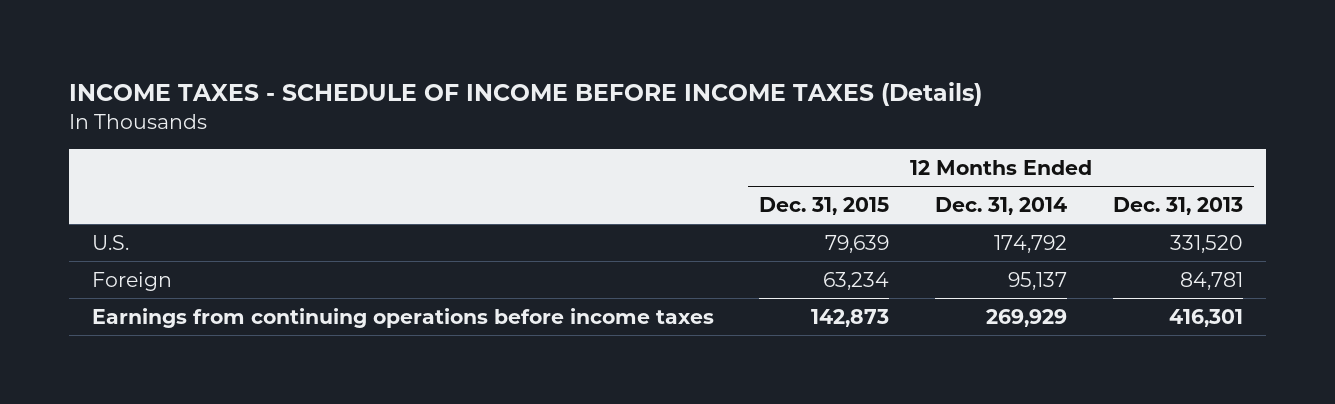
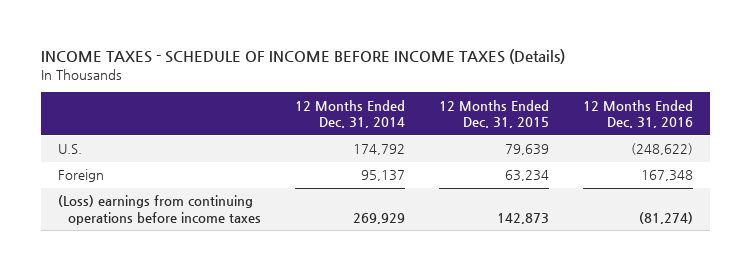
[1112,196,1243,215] Dec. 31, 2013 -> none
none -> [582,99,693,129] 12 Months Ended Dec. 31, 2016
[91,307,714,328] Earnings from continuing operations before income taxes -> [57,195,261,225] (Loss) earnings from continuing operations before income taxes

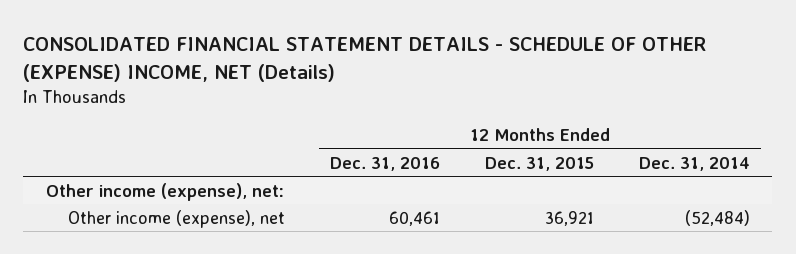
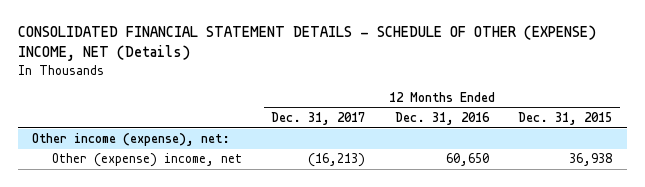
[638,156,750,171] Dec. 31, 2014 -> none
none -> [271,112,366,126] Dec. 31, 2017
[68,209,286,228] Other income (expense), net -> [51,153,242,168] Other (expense) income, net
[388,210,440,226] 60,461 -> [445,153,489,167] 60,650
[544,210,594,226] 36,921 -> [569,153,613,167] 36,938

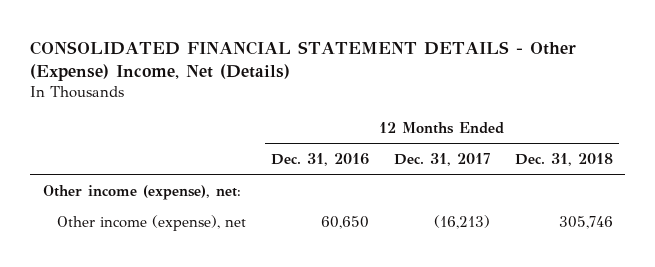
[17,25,596,62] CONSOLIDATED FINANCIAL STATEMENT DETAILS - SCHEDULE OF OTHER (EXPENSE) INCOME, NET (Details) -> [30,40,577,82] CONSOLIDATED FINANCIAL STATEMENT DETAILS - Other (Expense) Income, Net (Details)
[518,112,613,126] Dec. 31, 2015 -> none
none -> [514,153,613,167] Dec. 31, 2018
[51,153,242,168] Other (expense) income, net -> [57,214,247,231] Other income (expense), net

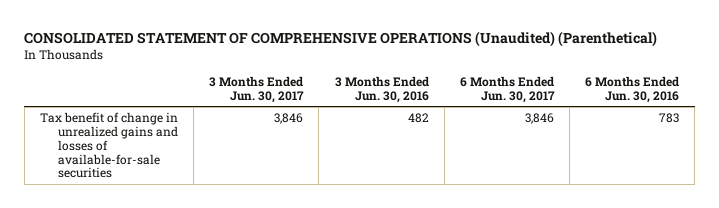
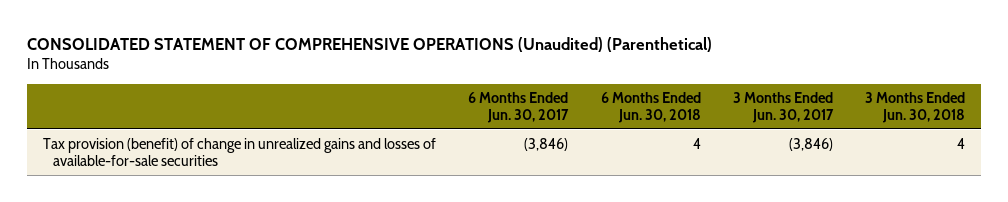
[334,75,429,103] 3 Months Ended Jun. 30, 2016 -> none
[585,75,680,103] 6 Months Ended Jun. 30, 2016 -> none
none -> [600,91,701,123] 6 Months Ended Jun. 30, 2018
none -> [865,91,966,123] 3 Months Ended Jun. 30, 2018
[39,112,179,179] Tax benefit of change in unrealized gains and losses of available-for-sale securities -> [43,137,437,167] Tax provision (benefit) of change in unrealized gains and losses of available-for-sale securities
[274,113,304,125] 3,846 -> [788,137,833,151] (3,846)
[524,113,554,125] 3,846 -> [524,137,569,151] (3,846)

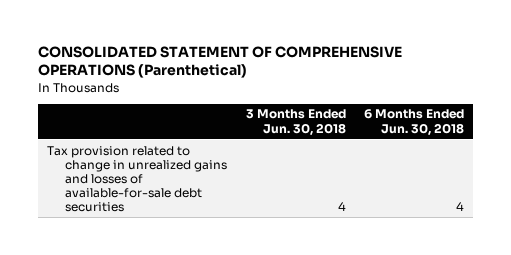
[27,36,713,52] CONSOLIDATED STATEMENT OF COMPREHENSIVE OPERATIONS (Unaudited) (Parenthetical) -> [38,45,403,79] CONSOLIDATED STATEMENT OF COMPREHENSIVE OPERATIONS (Parenthetical)
[468,91,570,123] 6 Months Ended Jun. 30, 2017 -> none
[732,91,834,123] 3 Months Ended Jun. 30, 2017 -> none
[43,137,437,167] Tax provision (benefit) of change in unrealized gains and losses of available-for-sale securities -> [47,145,228,213] Tax provision related to change in unrealized gains and losses of available-for-sale debt securities

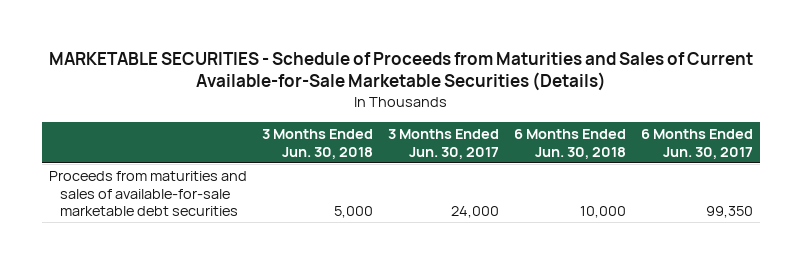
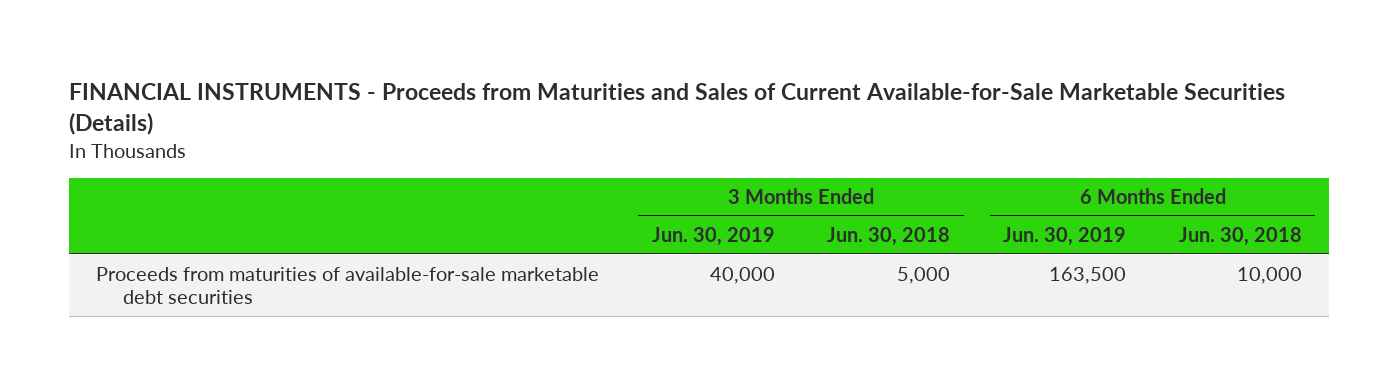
[49,51,754,92] MARKETABLE SECURITIES - Schedule of Proceeds from Maturities and Sales of Current Available-for-Sale Marketable Securities (Details) -> [69,83,1286,135] FINANCIAL INSTRUMENTS - Proceeds from Maturities and Sales of Current Available-for-Sale Marketable Securities (Details)
[388,128,500,159] 3 Months Ended Jun. 30, 2017 -> none
[640,128,753,159] 6 Months Ended Jun. 30, 2017 -> none
none -> [651,226,775,246] Jun. 30, 2019
none -> [1003,226,1127,246] Jun. 30, 2019
[49,170,248,217] Proceeds from maturities and sales of available-for-sale marketable debt securities -> [95,267,599,305] Proceeds from maturities of available-for-sale marketable debt securities

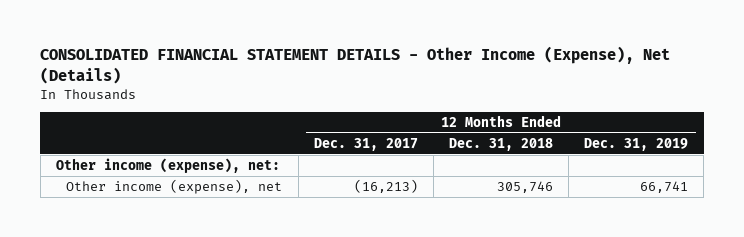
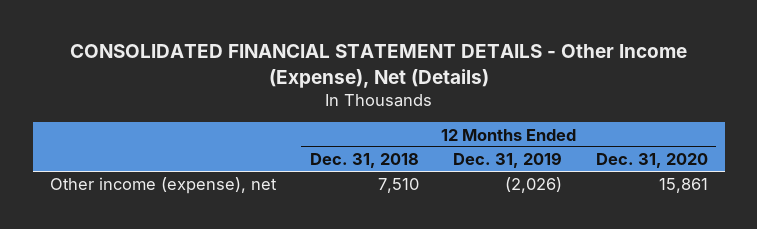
[313,137,418,151] Dec. 31, 2017 -> none
none -> [595,153,708,169] Dec. 31, 2020
[55,158,280,174] Other income (expense), net: -> none
[496,181,553,194] 305,746 -> [377,178,419,194] 7,510
[640,181,689,194] 66,741 -> [504,177,562,194] (2,026)

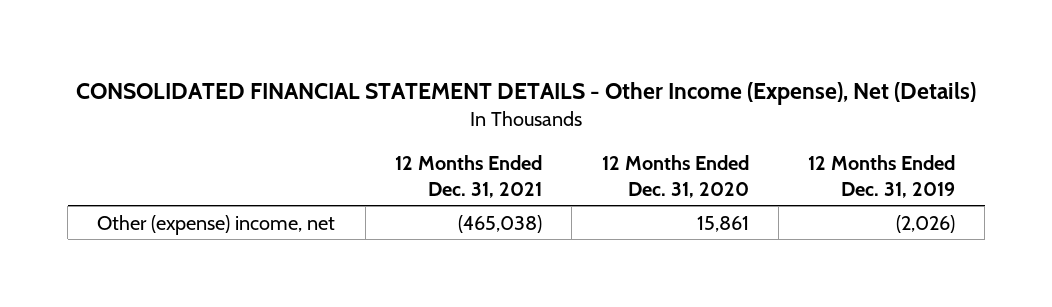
[309,153,419,169] Dec. 31, 2018 -> none
none -> [394,155,542,198] 12 Months Ended Dec. 31, 2021
[49,177,277,195] Other income (expense), net -> [97,214,336,235] Other (expense) income, net

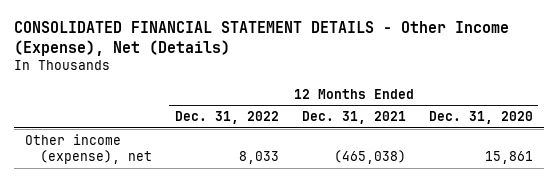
[808,155,956,198] 12 Months Ended Dec. 31, 2019 -> none
none -> [174,111,279,125] Dec. 31, 2022
[97,214,336,235] Other (expense) income, net -> [25,133,152,165] Other income (expense), net

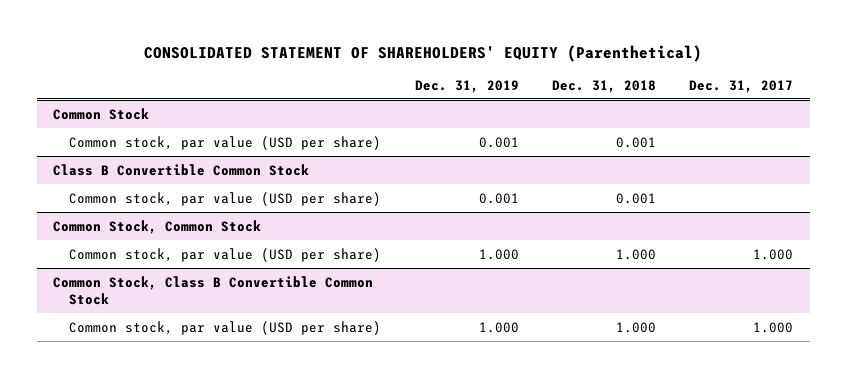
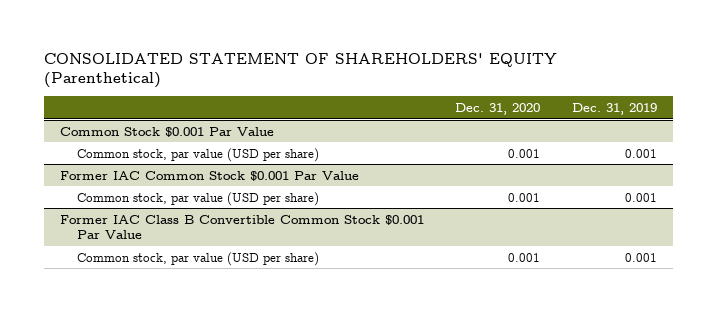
[551,79,656,93] Dec. 31, 2018 -> none
[688,79,793,93] Dec. 31, 2017 -> none
none -> [455,102,541,115] Dec. 31, 2020
[53,107,150,120] Common Stock -> [59,126,274,137] Common Stock $0.001 Par Value
[53,163,310,176] Class B Convertible Common Stock -> none
none -> [59,170,359,181] Former IAC Common Stock $0.001 Par Value
[53,219,262,234] Common Stock, Common Stock -> none
[53,275,374,306] Common Stock, Class B Convertible Common Stock -> none
[69,320,382,335] Common stock, par value (USD per share) -> none
none -> [59,214,424,239] Former IAC Class B Convertible Common Stock $0.001 Par Value
[478,248,519,260] 1.000 -> [625,252,658,262] 0.001

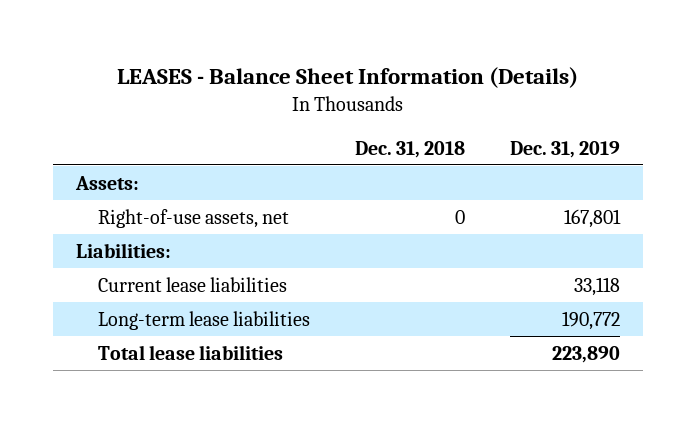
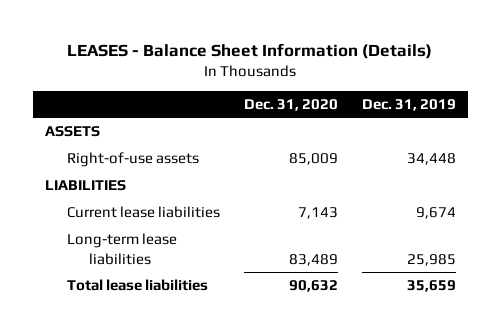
[355,140,466,158] Dec. 31, 2018 -> none
none -> [243,98,338,111] Dec. 31, 2020
[74,175,139,190] Assets: -> [44,126,100,138] ASSETS
[98,208,290,228] Right-of-use assets, net -> [66,152,199,168] Right-of-use assets
[564,208,622,228] 167,801 -> [407,153,457,166] 34,448
[75,242,171,258] Liabilities: -> [44,180,126,192] LIABILITIES
[574,276,621,296] 33,118 -> [416,207,457,220] 9,674
[562,310,621,330] 190,772 -> [407,253,457,266] 25,985
[552,345,621,363] 223,890 -> [407,280,457,293] 35,659

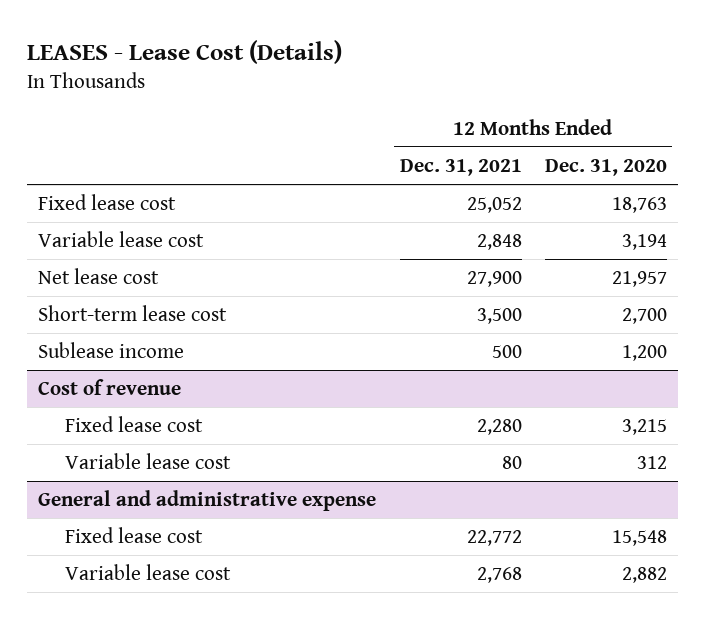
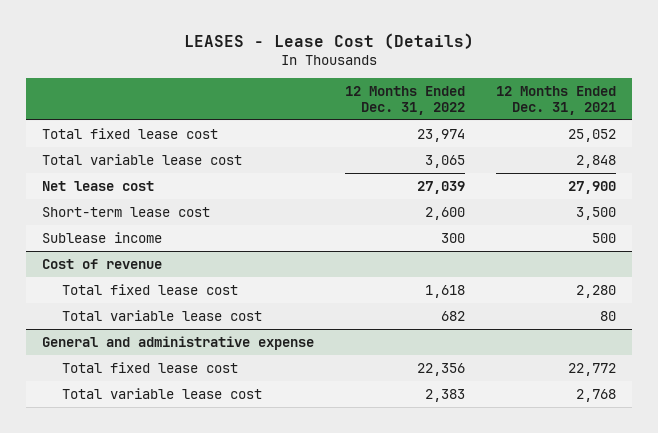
[544,159,667,177] Dec. 31, 2020 -> none
none -> [344,86,465,115] 12 Months Ended Dec. 31, 2022
[38,194,177,211] Fixed lease cost -> [41,127,218,139] Total fixed lease cost
[38,231,205,248] Variable lease cost -> [41,153,242,165] Total variable lease cost
[65,416,204,433] Fixed lease cost -> [62,283,239,295] Total fixed lease cost
[65,453,232,470] Variable lease cost -> [62,309,263,321] Total variable lease cost
[65,527,204,544] Fixed lease cost -> [62,361,239,373] Total fixed lease cost
[65,564,232,581] Variable lease cost -> [62,387,263,399] Total variable lease cost

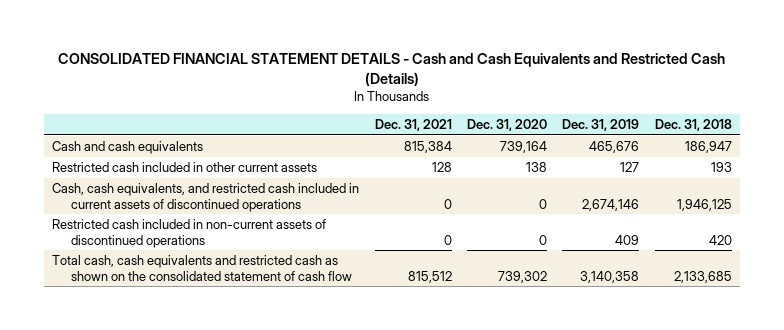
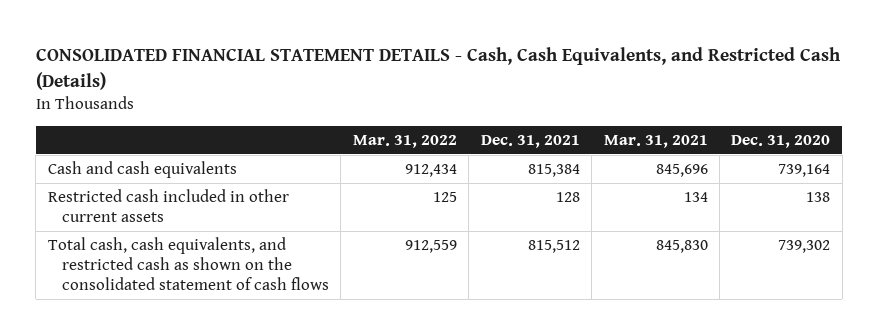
[57,53,725,86] CONSOLIDATED FINANCIAL STATEMENT DETAILS - Cash and Cash Equivalents and Restricted Cash (Details) -> [35,47,841,91] CONSOLIDATED FINANCIAL STATEMENT DETAILS - Cash, Cash Equivalents, and Restricted Cash (Details)
[562,118,640,131] Dec. 31, 2019 -> none
[654,118,732,131] Dec. 31, 2018 -> none
none -> [352,134,457,148] Mar. 31, 2022
none -> [603,134,708,148] Mar. 31, 2021
[52,183,360,212] Cash, cash equivalents, and restricted cash included in current assets of discontinued operations -> none
[52,219,327,248] Restricted cash included in non-current assets of discontinued operations -> none
[52,255,352,281] Total cash, cash equivalents and restricted cash as shown on the consolidated statement of cash flow -> [47,237,330,290] Total cash, cash equivalents, and restricted cash as shown on the consolidated statement of cash flows

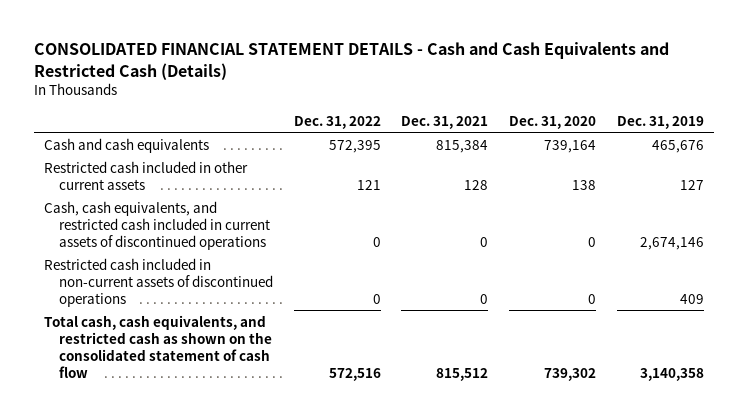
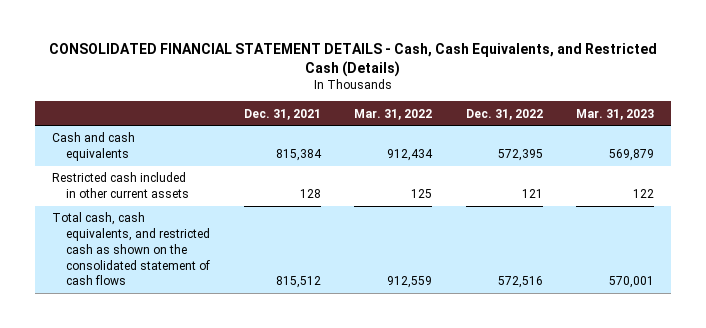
[34,42,670,80] CONSOLIDATED FINANCIAL STATEMENT DETAILS - Cash and Cash Equivalents and Restricted Cash (Details) -> [49,42,658,77] CONSOLIDATED FINANCIAL STATEMENT DETAILS - Cash, Cash Equivalents, and Restricted Cash (Details)
[509,115,597,129] Dec. 31, 2020 -> none
[616,115,704,129] Dec. 31, 2019 -> none
none -> [354,108,433,120] Mar. 31, 2022
none -> [576,108,655,120] Mar. 31, 2023
[44,200,270,250] Cash, cash equivalents, and restricted cash included in current assets of discontinued operations -> none
[44,257,273,307] Restricted cash included in non-current assets of discontinued operations -> none
[44,314,272,378] Total cash, cash equivalents, and restricted cash as shown on the consolidated statement of cash flow -> [51,212,210,286] Total cash, cash equivalents, and restricted cash as shown on the consolidated statement of cash flows

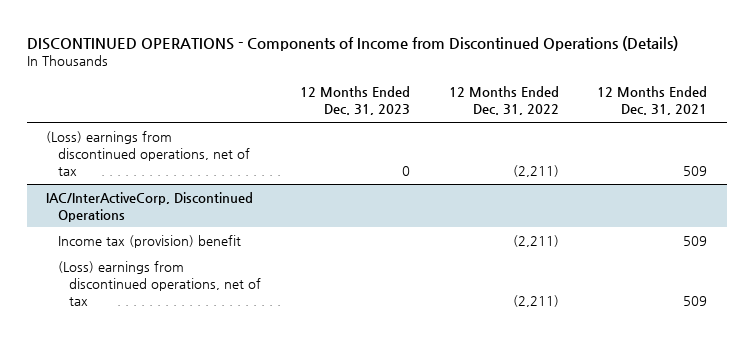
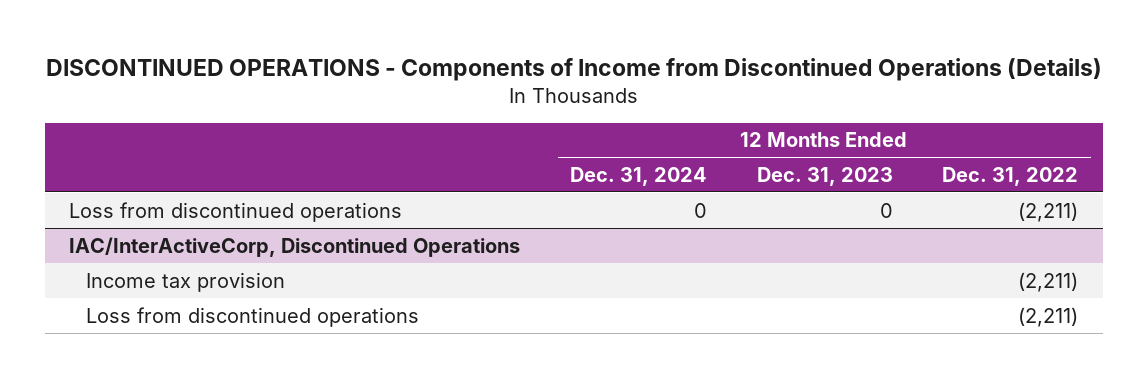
[597,86,708,116] 12 Months Ended Dec. 31, 2021 -> none
none -> [569,166,707,186] Dec. 31, 2024
[46,130,250,177] (Loss) earnings from discontinued operations, net of tax -> [69,201,403,222] Loss from discontinued operations
[57,234,241,248] Income tax (provision) benefit -> [86,271,286,292] Income tax provision
[57,260,262,307] (Loss) earnings from discontinued operations, net of tax -> [86,306,420,327] Loss from discontinued operations

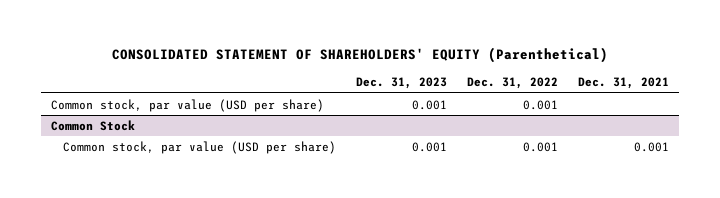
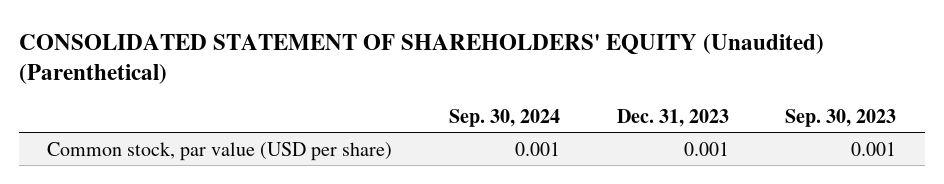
[111,47,608,64] CONSOLIDATED STATEMENT OF SHAREHOLDERS' EQUITY (Parenthetical) -> [18,33,824,85] CONSOLIDATED STATEMENT OF SHAREHOLDERS' EQUITY (Unaudited) (Parenthetical)
[466,77,558,90] Dec. 31, 2022 -> none
[577,77,669,90] Dec. 31, 2021 -> none
none -> [448,108,560,127] Sep. 30, 2024
none -> [785,108,897,127] Sep. 30, 2023
[51,119,136,131] Common Stock -> none
[62,140,336,154] Common stock, par value (USD per share) -> none

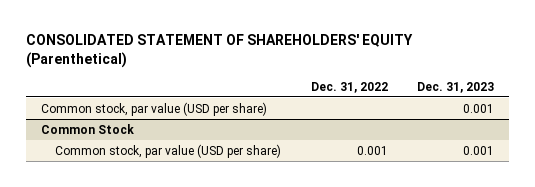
[18,33,824,85] CONSOLIDATED STATEMENT OF SHAREHOLDERS' EQUITY (Unaudited) (Parenthetical) -> [26,34,414,68] CONSOLIDATED STATEMENT OF SHAREHOLDERS' EQUITY (Parenthetical)
[448,108,560,127] Sep. 30, 2024 -> none
[785,108,897,127] Sep. 30, 2023 -> none
none -> [310,81,388,93] Dec. 31, 2022
none -> [41,123,135,134] Common Stock
none -> [55,143,282,158] Common stock, par value (USD per share)

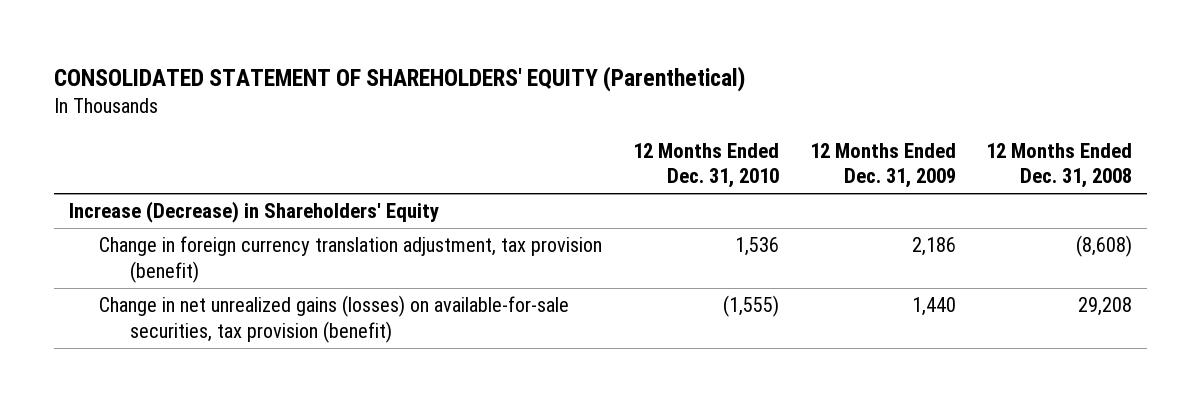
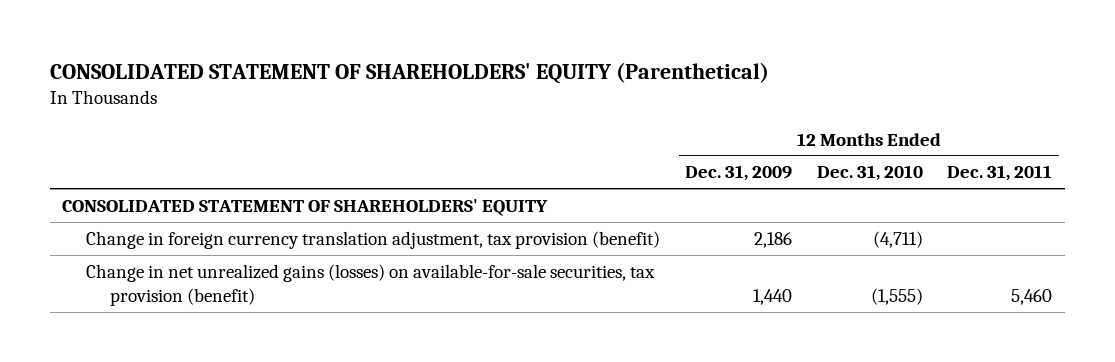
[986,142,1133,189] 12 Months Ended Dec. 31, 2008 -> none
none -> [947,165,1053,182] Dec. 31, 2011
[69,201,440,224] Increase (Decrease) in Shareholders' Equity -> none
none -> [62,198,549,216] CONSOLIDATED STATEMENT OF SHAREHOLDERS' EQUITY
[734,237,779,257] 1,536 -> [872,230,923,248] (4,711)

